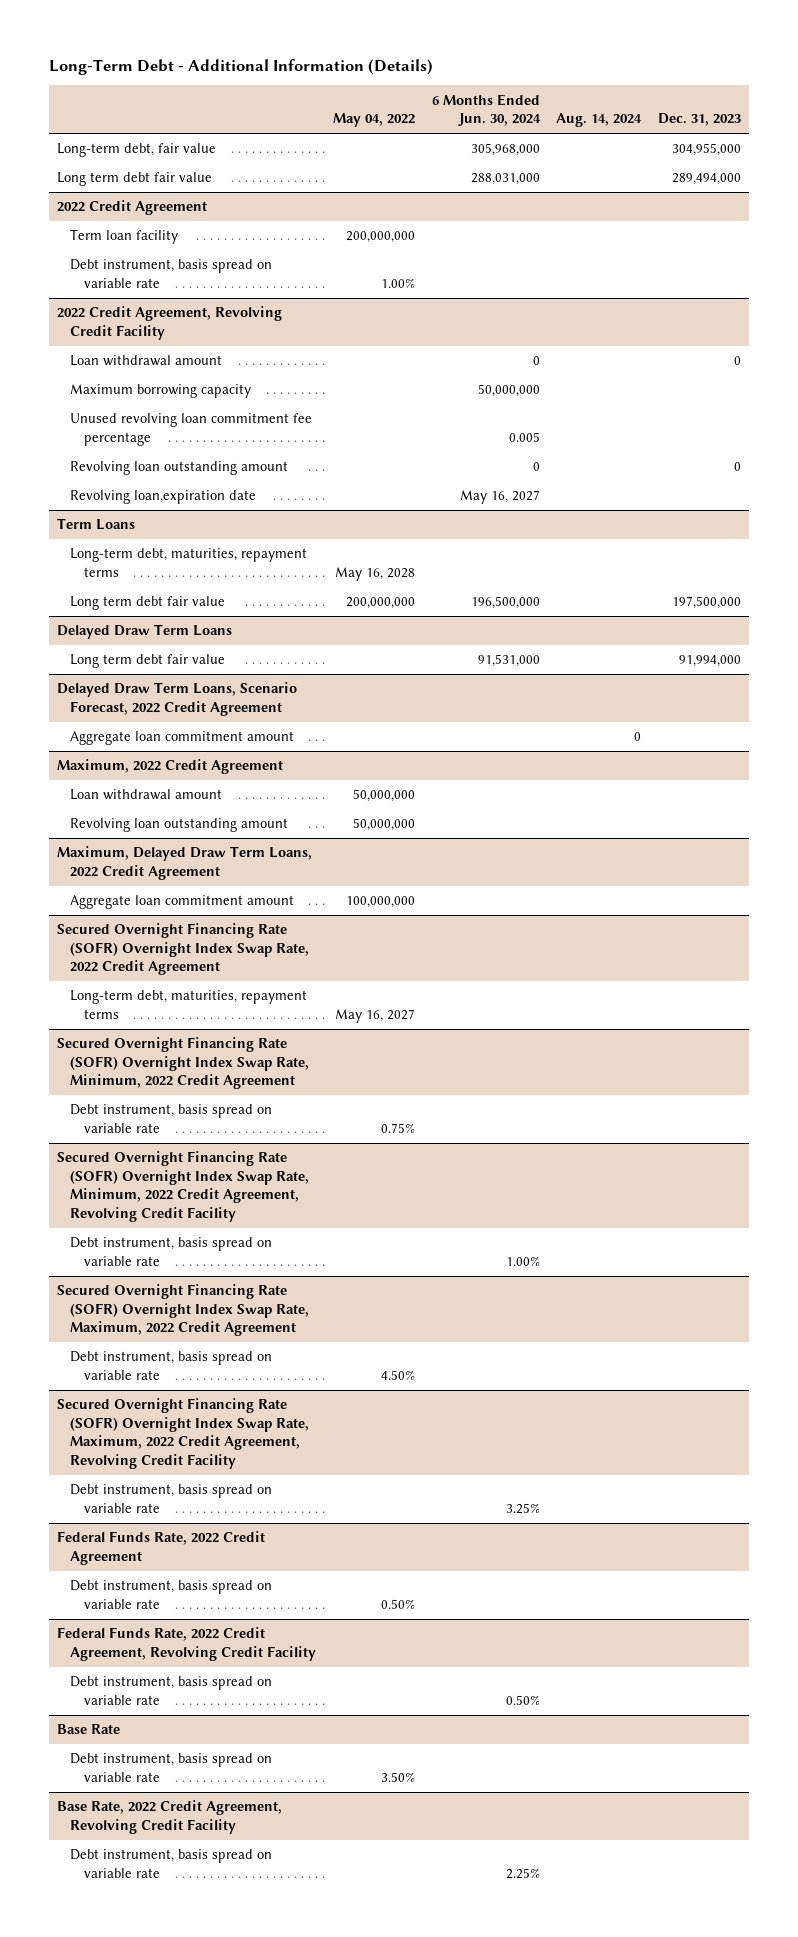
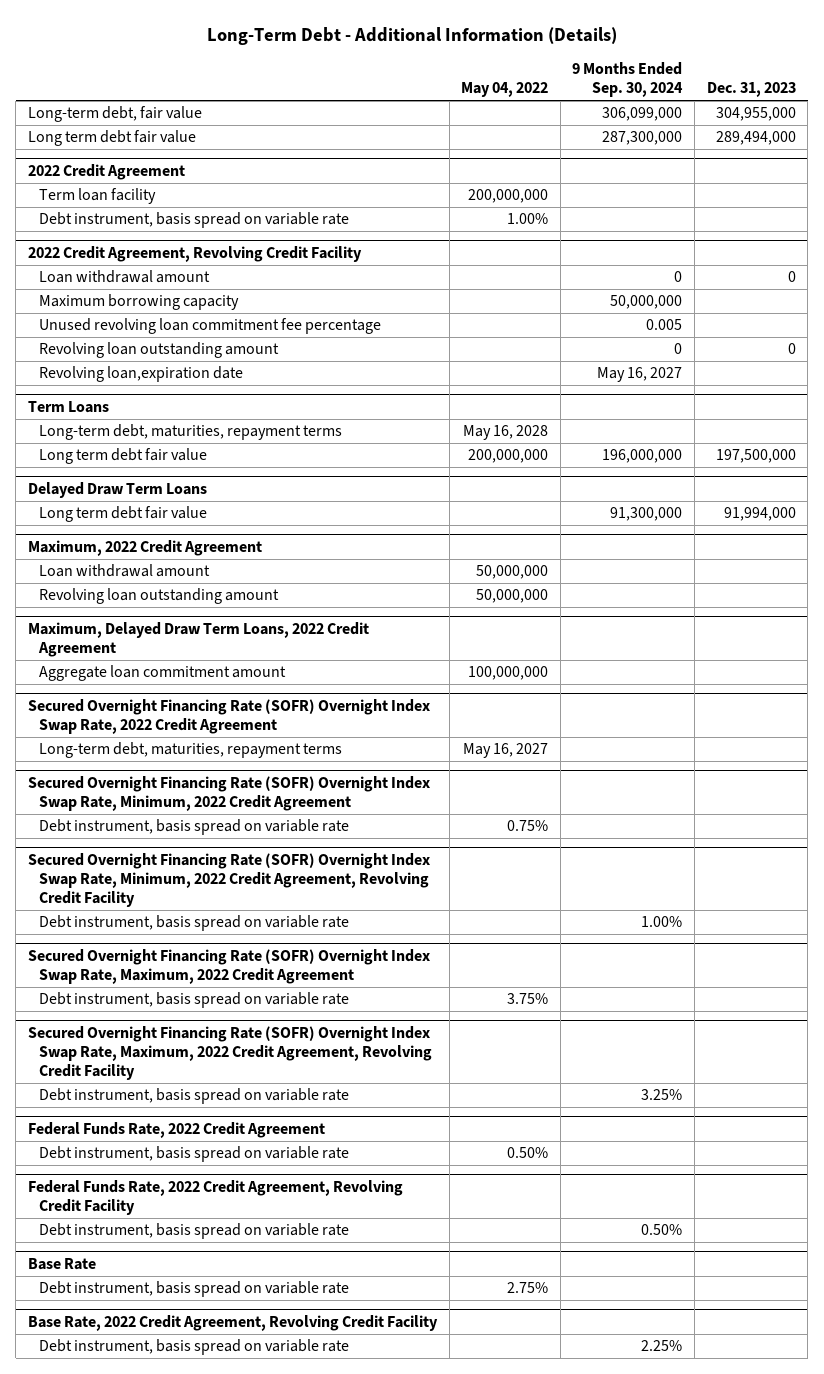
[431,93,541,127] 6 Months Ended Jun. 30, 2024 -> none
[556,113,643,128] Aug. 14, 2024 -> none
none -> [572,62,684,98] 9 Months Ended Sep. 30, 2024
[57,682,298,716] Delayed Draw Term Loans, Scenario Forecast, 2022 Credit Agreement -> none
[70,731,295,746] Aggregate loan commitment amount -> none
[380,1369,415,1380] 4.50% -> [507,993,549,1005] 3.75%
[380,1771,415,1782] 3.50% -> [507,1282,549,1294] 2.75%

